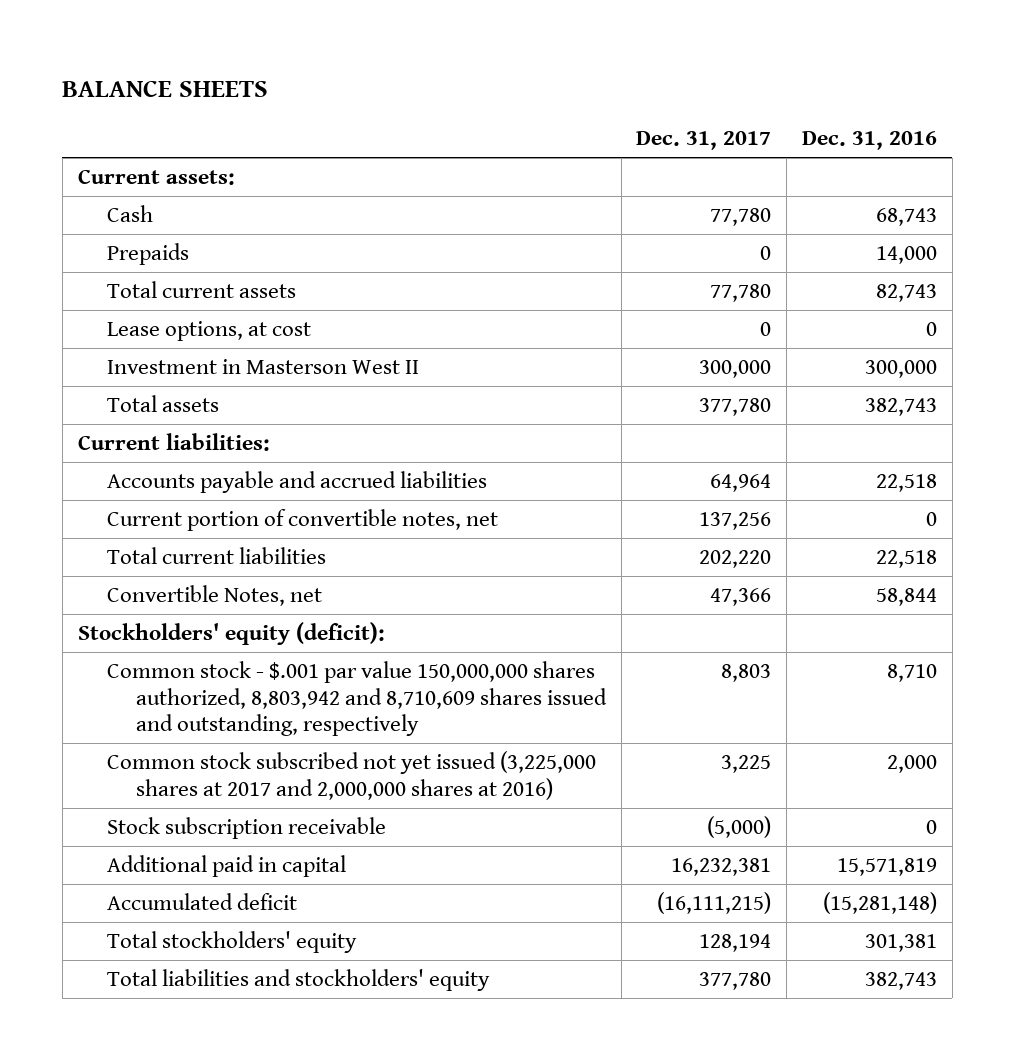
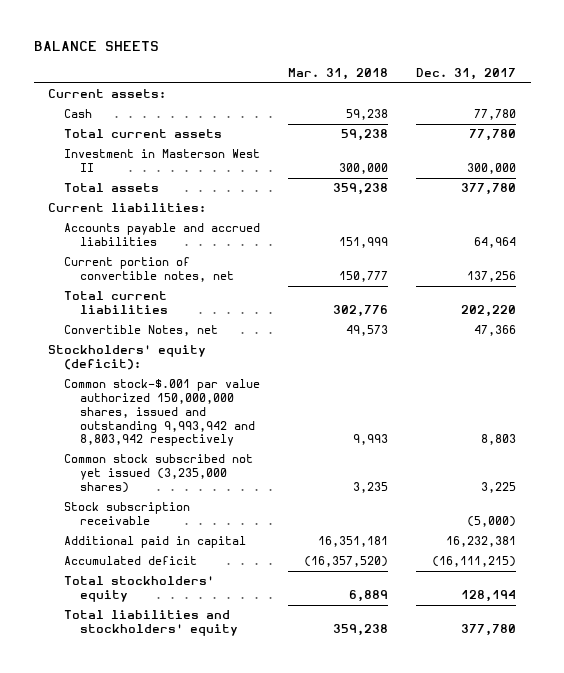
[802,131,938,151] Dec. 31, 2016 -> none
none -> [288,67,389,80] Mar. 31, 2018
[106,243,189,266] Prepaids -> none
[106,321,311,342] Lease options, at cost -> none
[106,661,607,737] Common stock - $.001 par value 150,000,000 shares authorized, 8,803,942 and 8,710,609 shares issued and outstanding, respectively -> [63,379,260,447] Common stock-$.001 par value authorized 150,000,000 shares, issued and outstanding 9,993,942 and 8,803,942 respectively
[106,751,596,800] Common stock subscribed not yet issued (3,225,000 shares at 2017 and 2,000,000 shares at 2016) -> [63,454,253,493] Common stock subscribed not yet issued (3,235,000 shares)

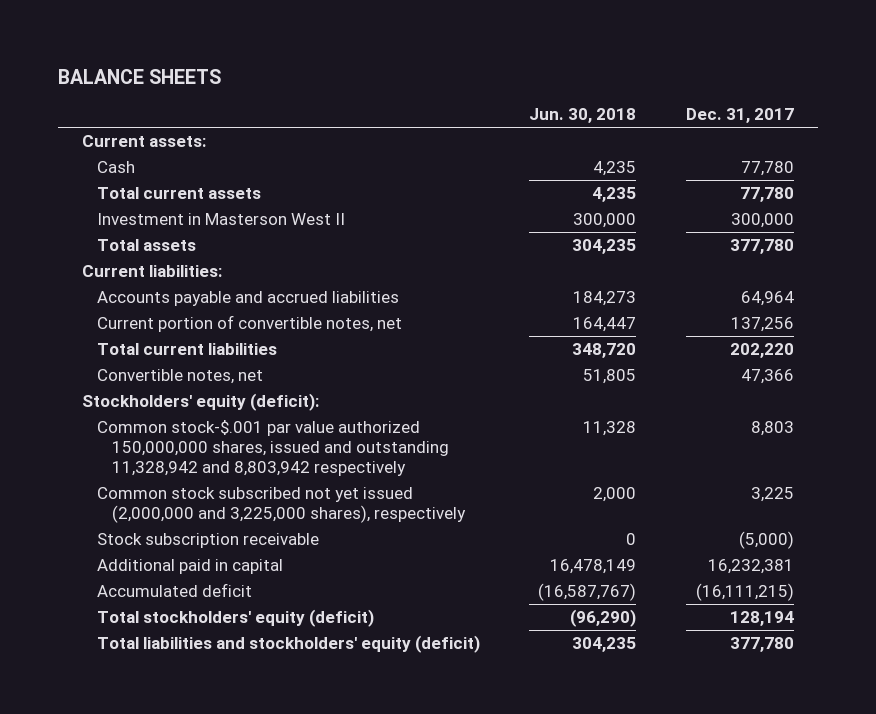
[288,67,389,80] Mar. 31, 2018 -> none
none -> [529,108,637,124] Jun. 30, 2018
[63,325,218,337] Convertible Notes, net -> [96,369,263,385] Convertible notes, net
[63,379,260,447] Common stock-$.001 par value authorized 150,000,000 shares, issued and outstanding 9,993,942 and 8,803,942 respectively -> [96,420,449,476] Common stock-$.001 par value authorized 150,000,000 shares, issued and outstanding 11,328,942 and 8,803,942 respectively
[63,454,253,493] Common stock subscribed not yet issued (3,235,000 shares) -> [96,487,466,523] Common stock subscribed not yet issued (2,000,000 and 3,225,000 shares), respectively
[63,576,214,603] Total stockholders' equity -> [96,609,374,628] Total stockholders' equity (deficit)
[63,610,238,637] Total liabilities and stockholders' equity -> [96,635,480,654] Total liabilities and stockholders' equity (deficit)

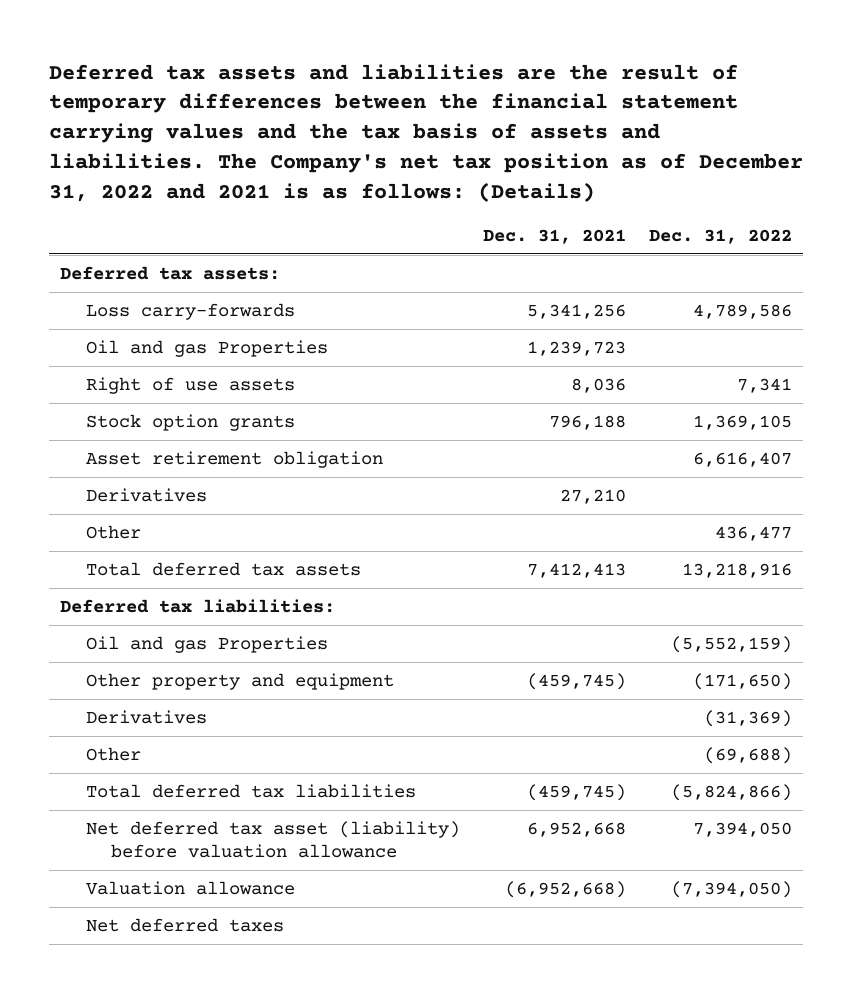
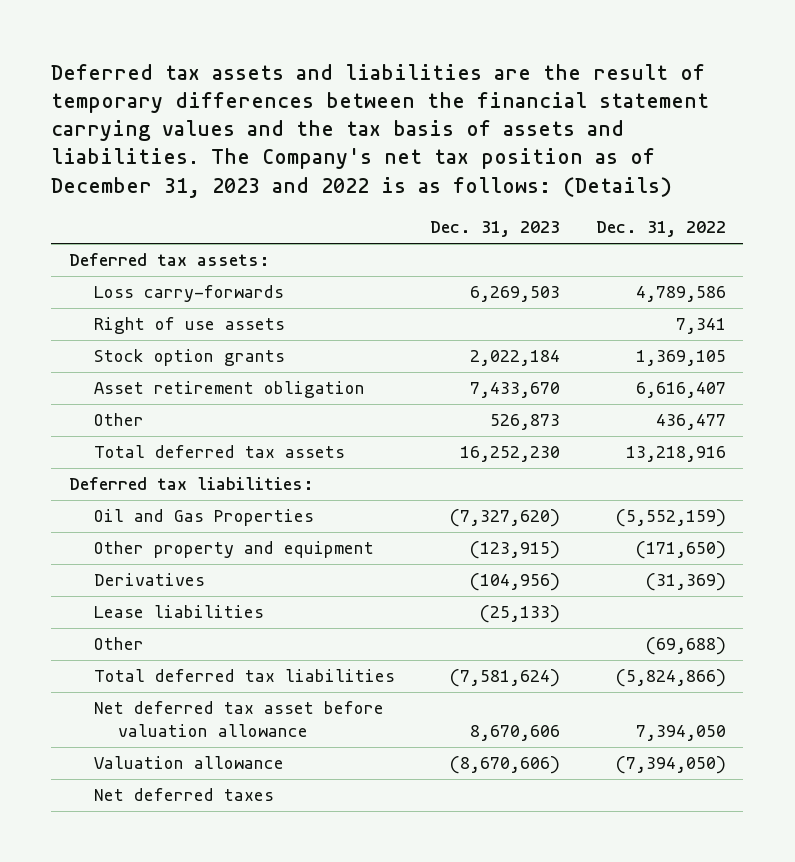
[48,63,803,202] Deferred tax assets and liabilities are the result of temporary differences between the financial statement carrying values and the tax basis of assets and liabilities. The Company's net tax position as of December 31, 2022 and 2021 is as follows: (Details) -> [51,63,710,198] Deferred tax assets and liabilities are the result of temporary differences between the financial statement carrying values and the tax basis of assets and liabilities. The Company's net tax position as of December 31, 2023 and 2022 is as follows: (Details)
[482,228,626,244] Dec. 31, 2021 -> none
none -> [430,221,561,238] Dec. 31, 2023
[85,340,328,358] Oil and gas Properties -> none
[85,488,207,503] Derivatives -> none
[85,636,328,654] Oil and gas Properties -> [93,509,314,527] Oil and Gas Properties
none -> [93,605,264,619] Lease liabilities
[85,821,460,859] Net deferred tax asset (liability) before valuation allowance -> [93,701,384,737] Net deferred tax asset before valuation allowance

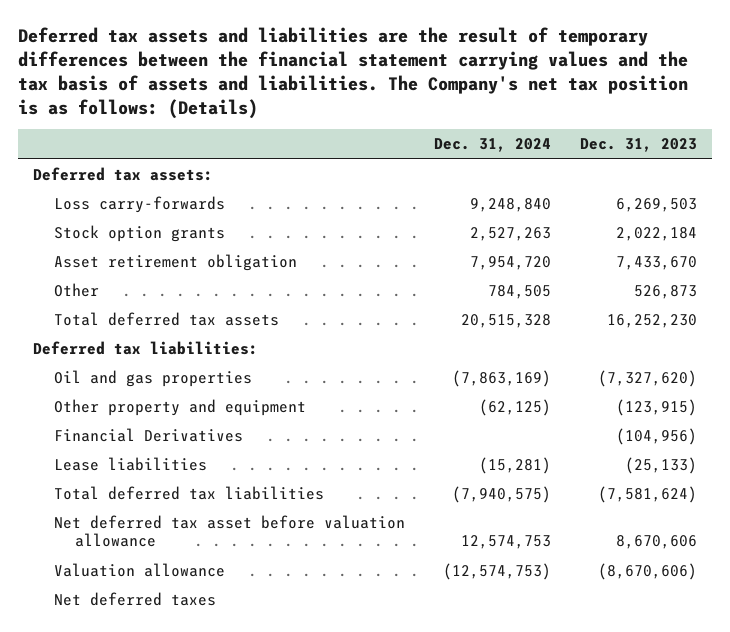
[51,63,710,198] Deferred tax assets and liabilities are the result of temporary differences between the financial statement carrying values and the tax basis of assets and liabilities. The Company's net tax position as of December 31, 2023 and 2022 is as follows: (Details) -> [17,26,688,119] Deferred tax assets and liabilities are the result of temporary differences between the financial statement carrying values and the tax basis of assets and liabilities. The Company's net tax position is as follows: (Details)
[595,221,726,238] Dec. 31, 2022 -> none
none -> [433,138,551,153] Dec. 31, 2024
[93,317,285,335] Right of use assets -> none
[93,509,314,527] Oil and Gas Properties -> [53,370,252,388] Oil and gas properties
[93,573,205,587] Derivatives -> [53,428,243,443] Financial Derivatives
[93,637,144,651] Other -> none

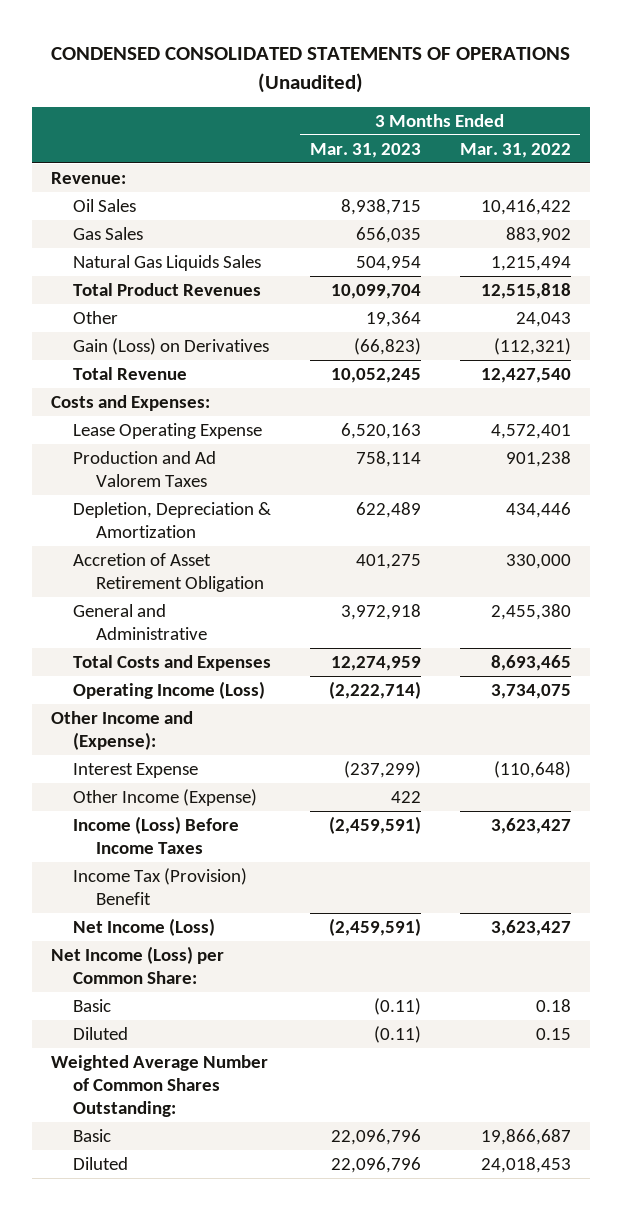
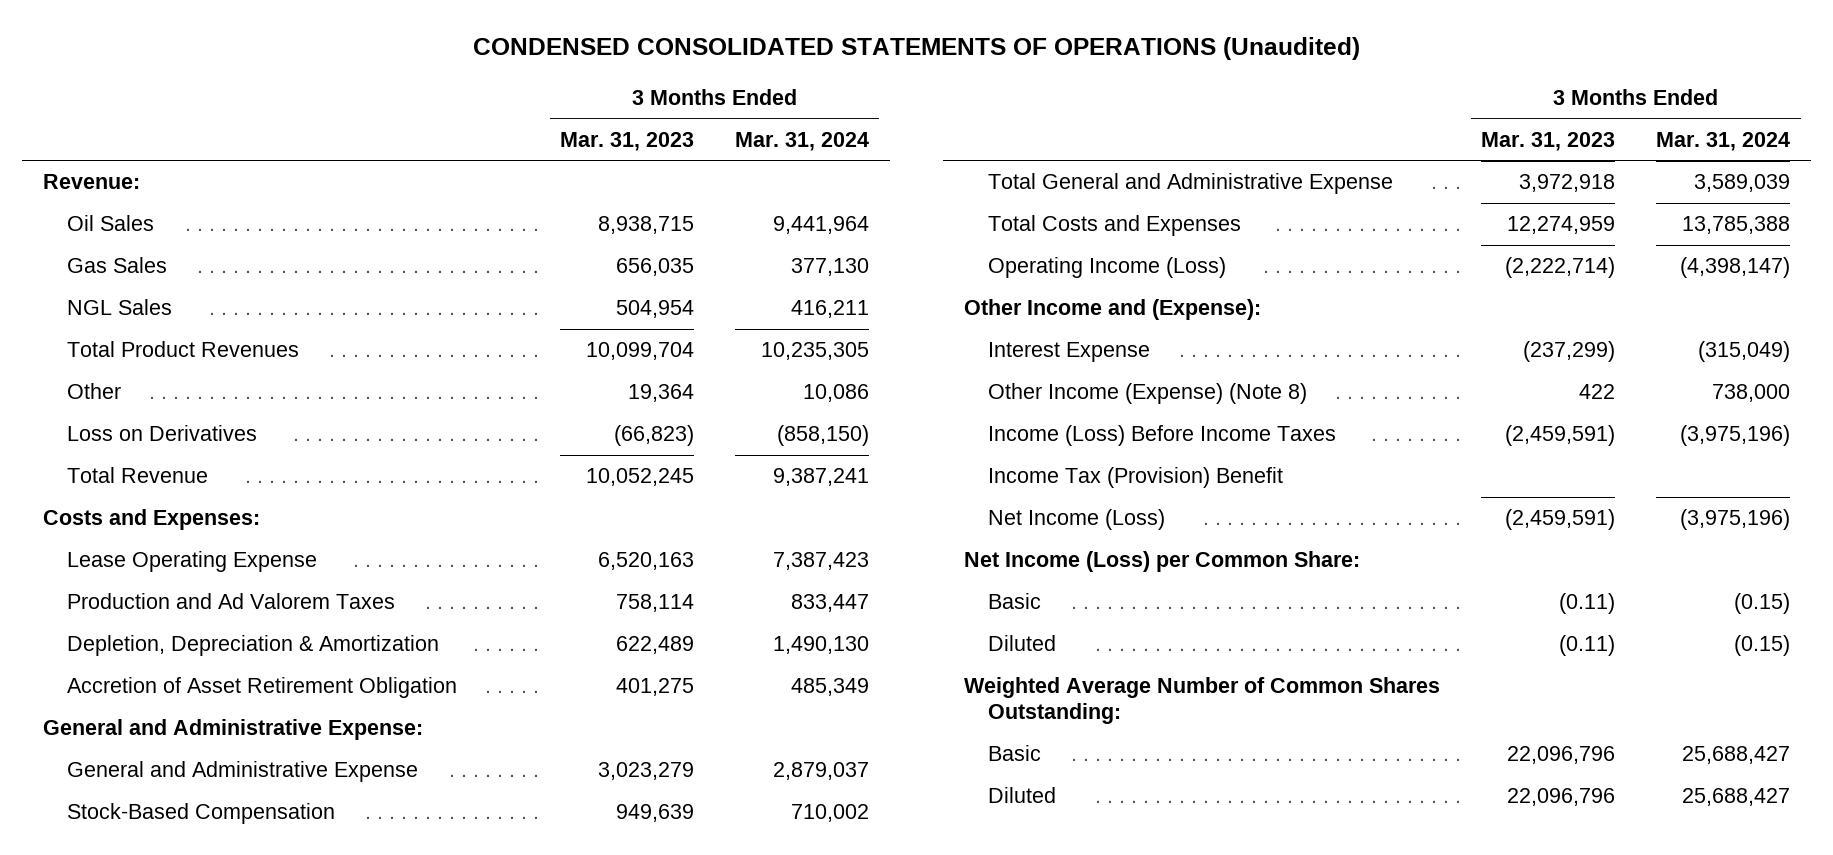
[459,142,571,158] Mar. 31, 2022 -> none
none -> [735,131,870,151] Mar. 31, 2024
[73,254,262,271] Natural Gas Liquids Sales -> [67,299,173,316] NGL Sales
[73,337,270,355] Gain (Loss) on Derivatives -> [67,425,258,442] Loss on Derivatives
none -> [42,719,423,741] General and Administrative Expense:
none -> [67,761,419,783] General and Administrative Expense
none -> [67,803,336,825] Stock-Based Compensation
[73,603,207,640] General and Administrative -> [988,173,1394,195] Total General and Administrative Expense
[73,788,258,806] Other Income (Expense) -> [988,383,1308,405] Other Income (Expense) (Note 8)

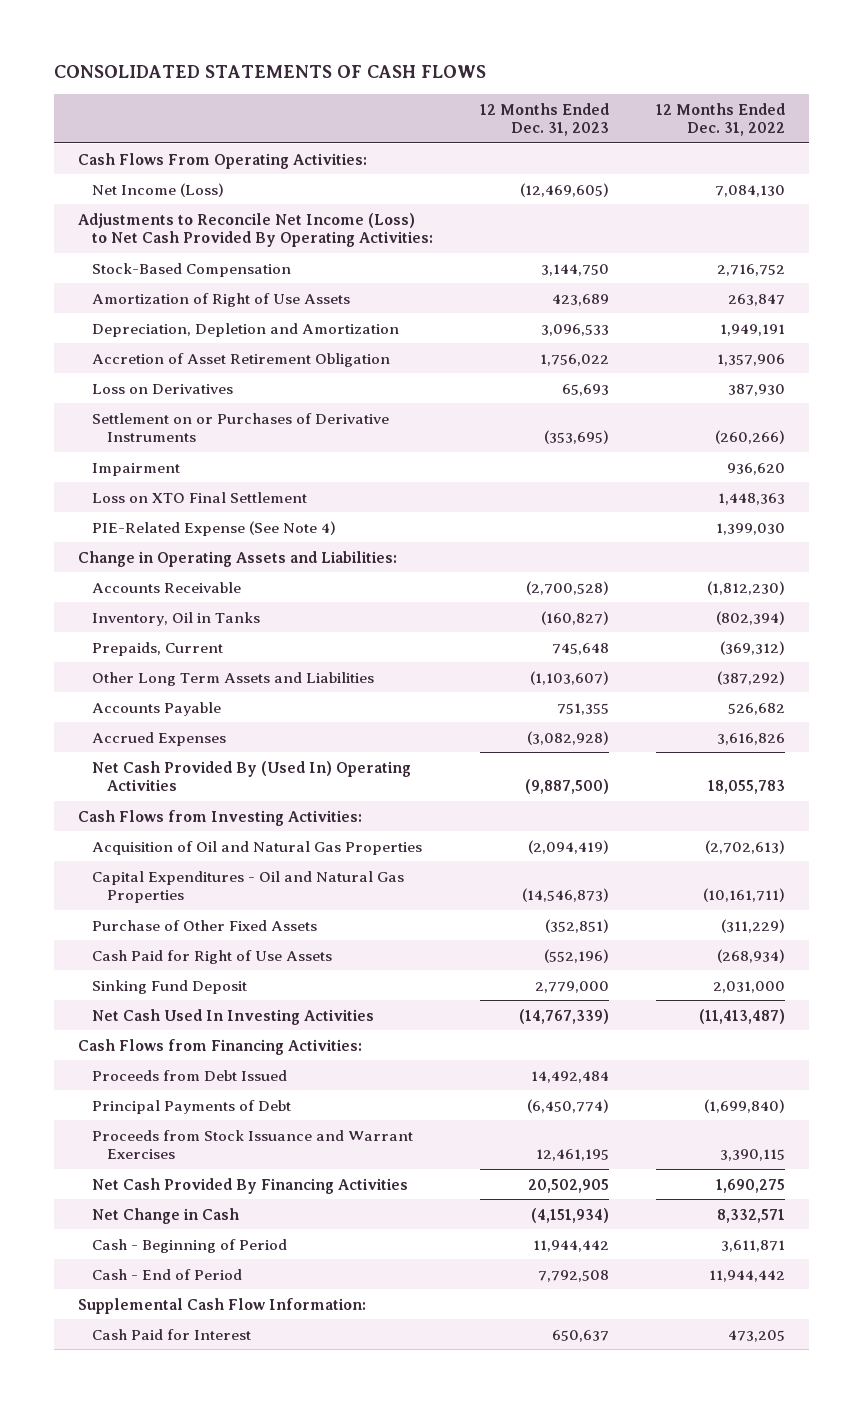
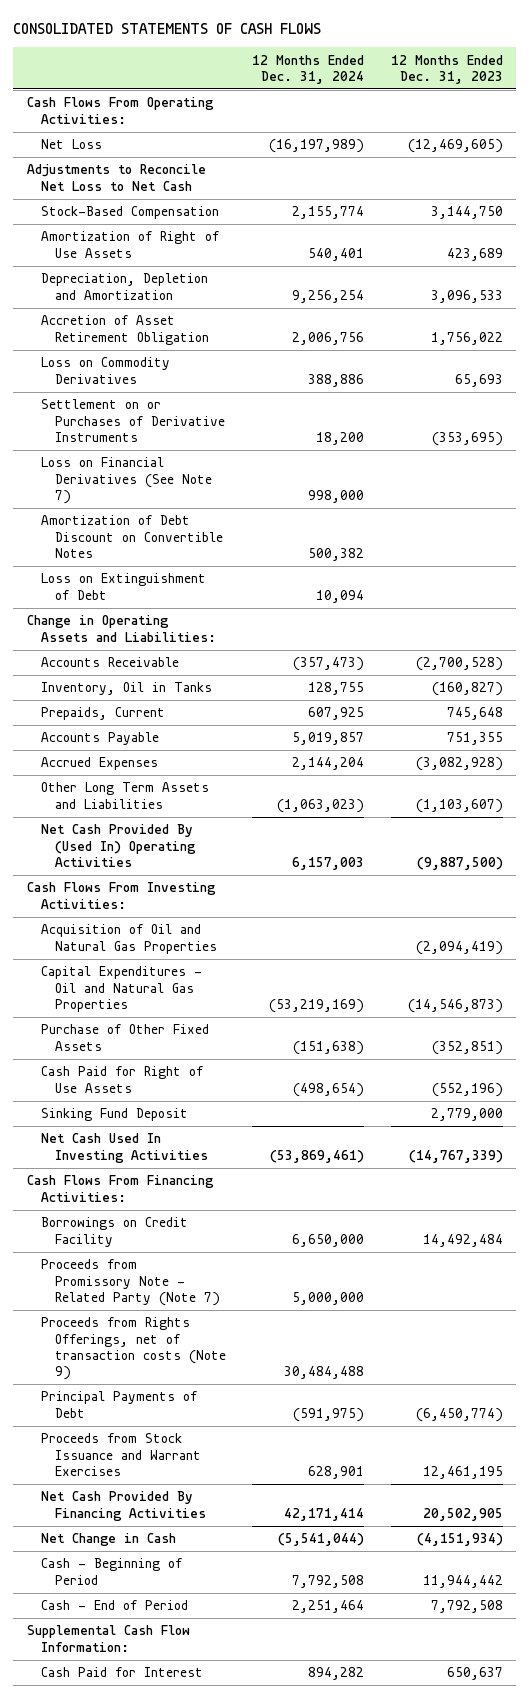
[656,102,786,137] 12 Months Ended Dec. 31, 2022 -> none
none -> [252,54,365,84] 12 Months Ended Dec. 31, 2024
[92,182,225,197] Net Income (Loss) -> [40,139,102,150] Net Loss
[77,212,434,247] Adjustments to Reconcile Net Income (Loss) to Net Cash Provided By Operating Activities: -> [26,164,206,191] Adjustments to Reconcile Net Loss to Net Cash
[92,383,234,394] Loss on Derivatives -> [40,357,170,384] Loss on Commodity Derivatives
[92,462,181,476] Impairment -> none
[92,491,308,503] Loss on XTO Final Settlement -> none
[92,520,337,536] PIE-Related Expense (See Note 4) -> none
none -> [40,457,212,504] Loss on Financial Derivatives (See Note 7)
none -> [40,515,223,558] Amortization of Debt Discount on Convertible Notes
none -> [40,573,206,600] Loss on Extinguishment of Debt
[92,671,375,686] Other Long Term Assets and Liabilities -> [40,782,209,809] Other Long Term Assets and Liabilities
[77,809,362,826] Cash Flows from Investing Activities: -> [26,882,216,909] Cash Flows From Investing Activities:
[77,1038,362,1055] Cash Flows from Financing Activities: -> [26,1175,214,1202] Cash Flows From Financing Activities:
[92,1069,288,1081] Proceeds from Debt Issued -> [40,1217,188,1247] Borrowings on Credit Facility
none -> [40,1259,220,1306] Proceeds from Promissory Note - Related Party (Note 7)
none -> [40,1317,226,1380] Proceeds from Rights Offerings, net of transaction costs (Note 9)

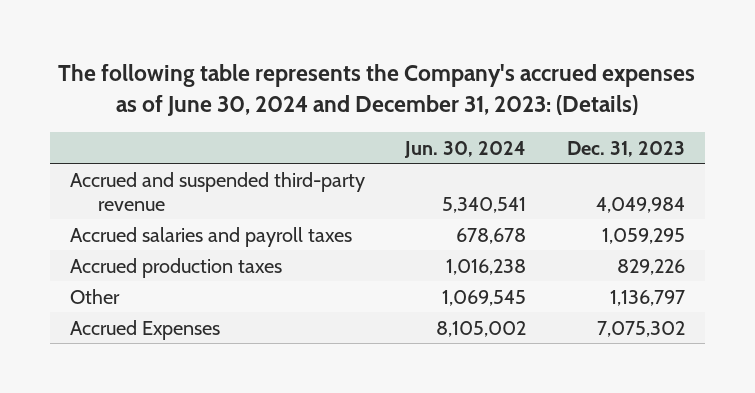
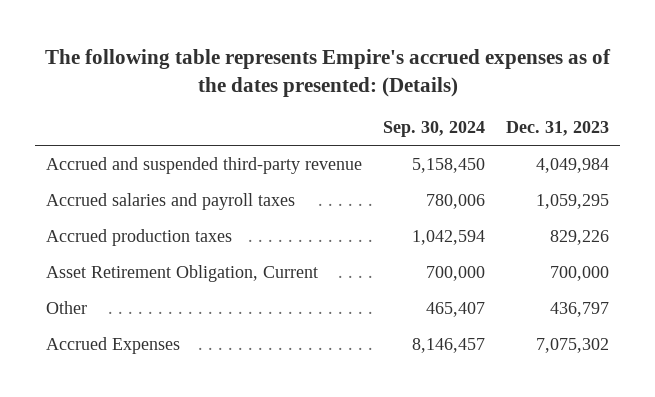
[58,63,696,117] The following table represents the Company's accrued expenses as of June 30, 2024 and December 31, 2023: (Details) -> [44,48,611,97] The following table represents Empire's accrued expenses as of the dates presented: (Details)
[404,141,527,159] Jun. 30, 2024 -> none
none -> [383,121,486,138] Sep. 30, 2024
none -> [46,264,319,282] Asset Retirement Obligation, Current
[609,289,685,306] 1,136,797 -> [550,301,610,317] 436,797

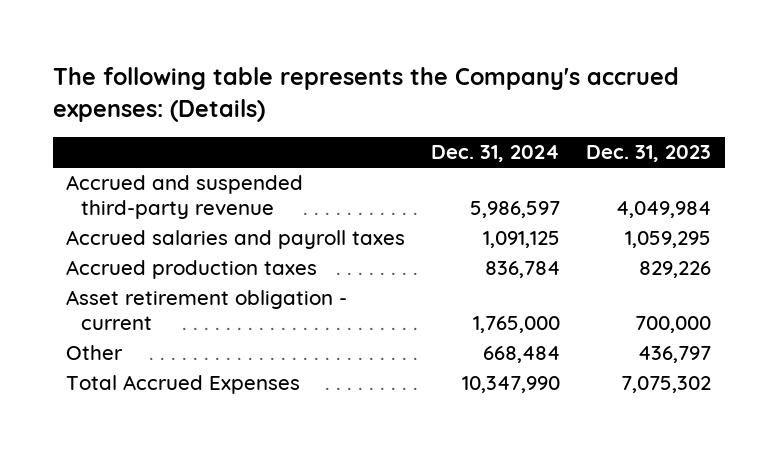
[44,48,611,97] The following table represents Empire's accrued expenses as of the dates presented: (Details) -> [53,66,680,122] The following table represents the Company's accrued expenses: (Details)
[383,121,486,138] Sep. 30, 2024 -> none
none -> [431,145,561,163] Dec. 31, 2024
[46,264,319,282] Asset Retirement Obligation, Current -> [66,290,348,330] Asset retirement obligation - current
[46,336,181,354] Accrued Expenses -> [66,375,301,395] Total Accrued Expenses

